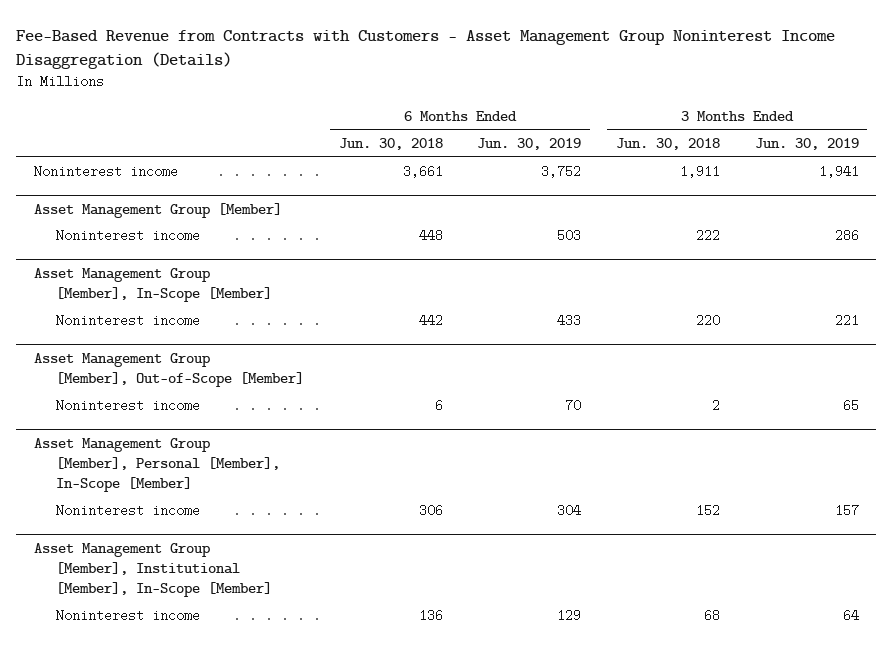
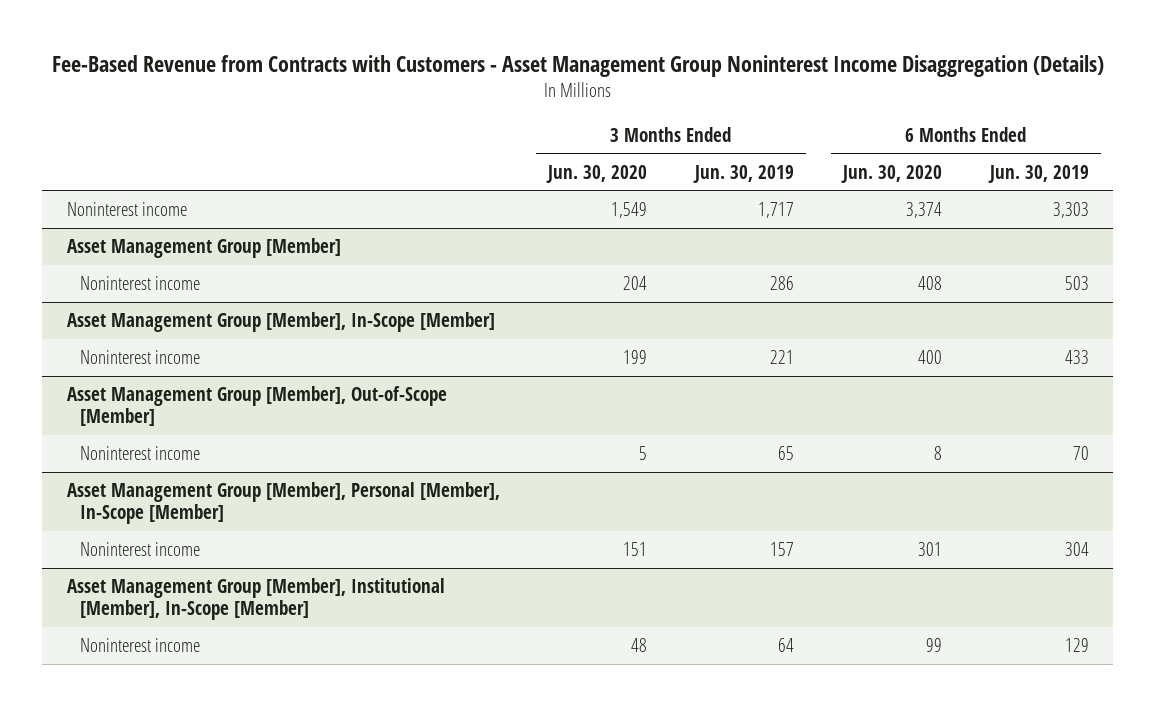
[338,138,443,151] Jun. 30, 2018 -> none
[615,138,720,151] Jun. 30, 2018 -> none
none -> [545,164,647,183] Jun. 30, 2020
none -> [840,164,942,183] Jun. 30, 2020
[541,165,582,179] 3,752 -> [1053,202,1090,219] 3,303
[818,165,859,179] 1,941 -> [758,202,795,219] 1,717

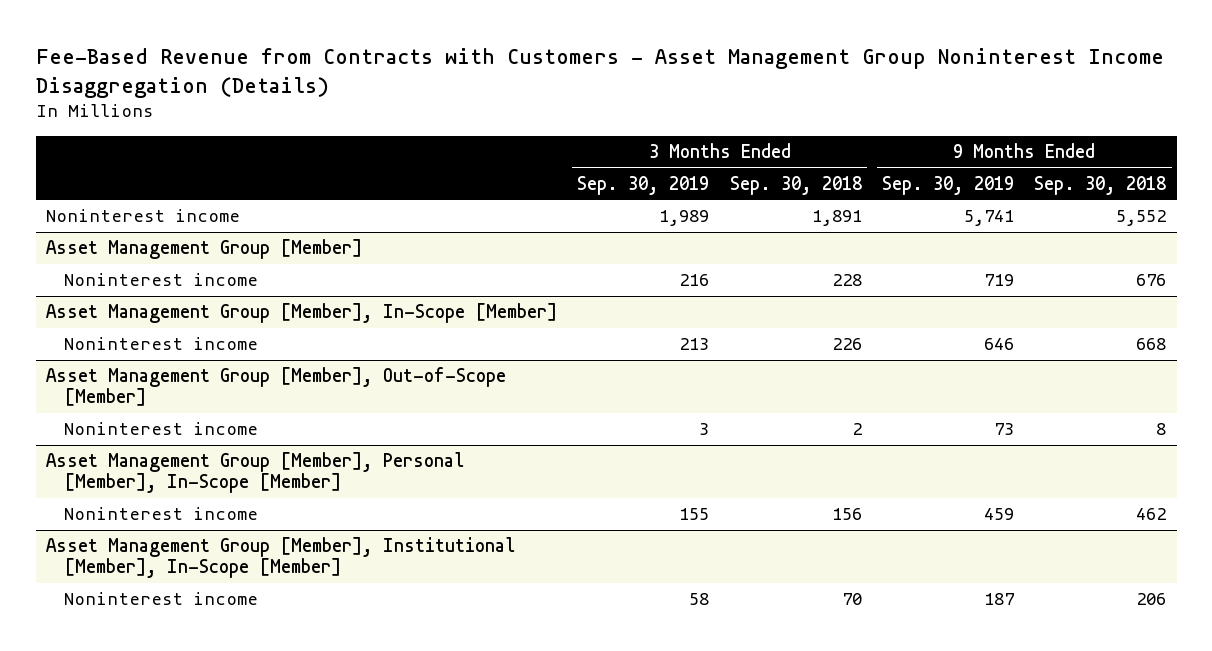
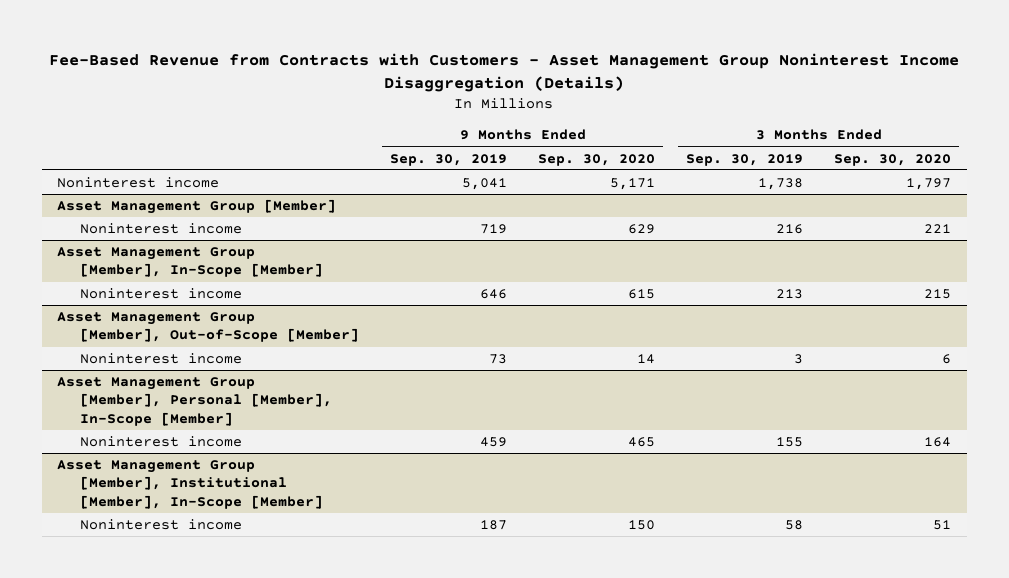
[729,175,862,195] Sep. 30, 2018 -> none
[1034,175,1167,195] Sep. 30, 2018 -> none
none -> [538,153,656,166] Sep. 30, 2020
none -> [834,153,952,166] Sep. 30, 2020
[659,210,710,227] 1,989 -> [758,178,804,191] 1,738
[964,210,1015,227] 5,741 -> [461,178,507,191] 5,041

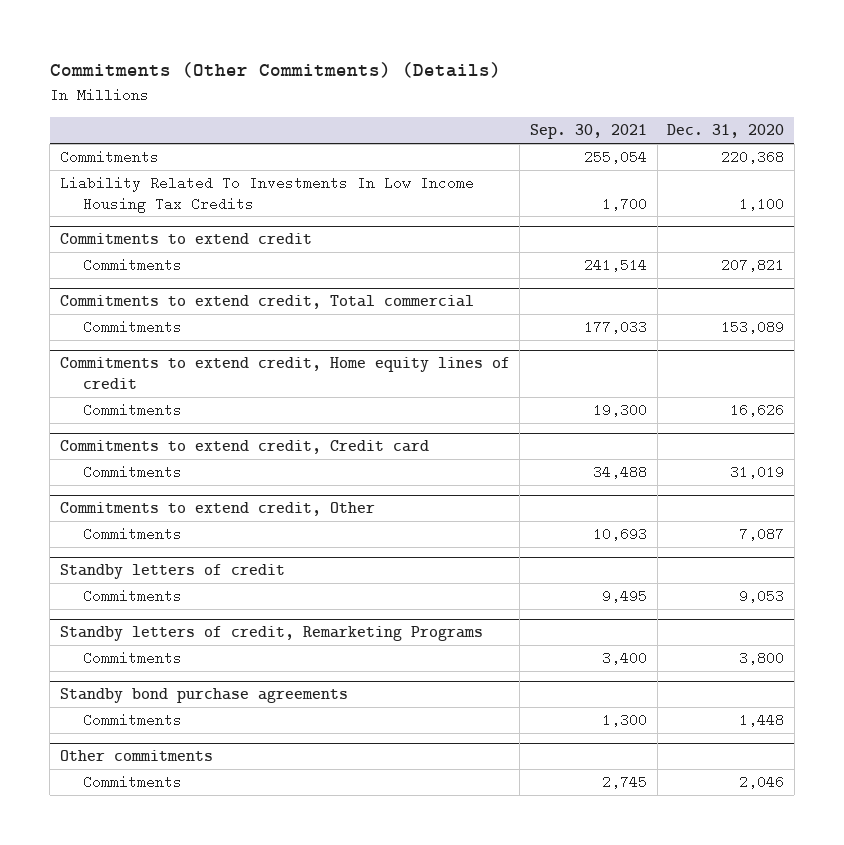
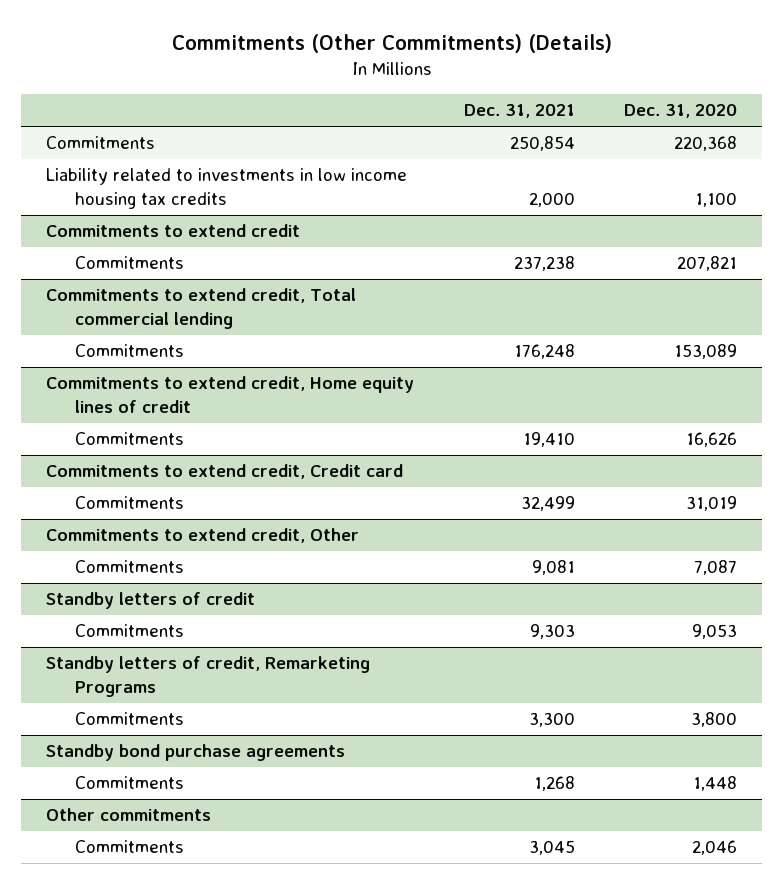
[530,124,648,140] Sep. 30, 2021 -> none
none -> [463,104,575,119] Dec. 31, 2021
[59,176,474,213] Liability Related To Investments In Low Income Housing Tax Credits -> [45,168,407,210] Liability related to investments in low income housing tax credits
[59,295,474,310] Commitments to extend credit, Total commercial -> [45,288,356,330] Commitments to extend credit, Total commercial lending

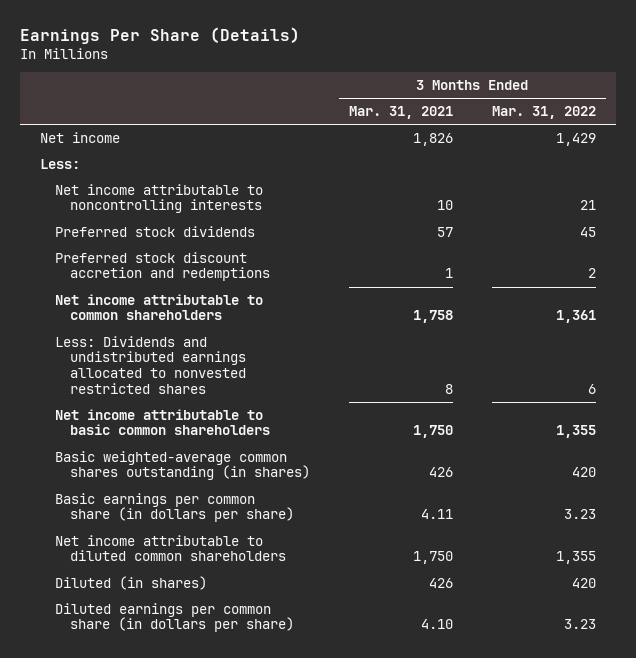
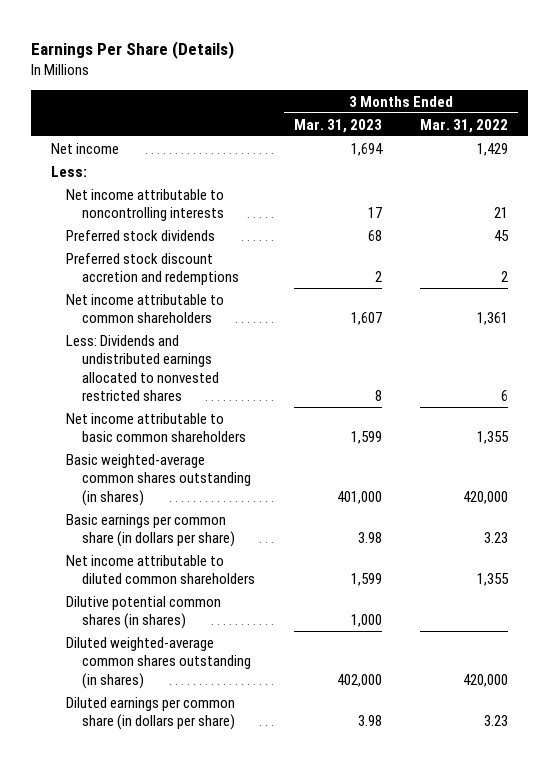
[348,105,453,119] Mar. 31, 2021 -> none
none -> [293,118,382,133] Mar. 31, 2023
[572,467,597,478] 420 -> [463,490,509,504] 420,000
none -> [66,595,222,630] Dilutive potential common shares (in shares)
[54,575,207,590] Diluted (in shares) -> [66,636,251,689] Diluted weighted-average common shares outstanding (in shares)
[572,577,597,588] 420 -> [463,673,509,687] 420,000

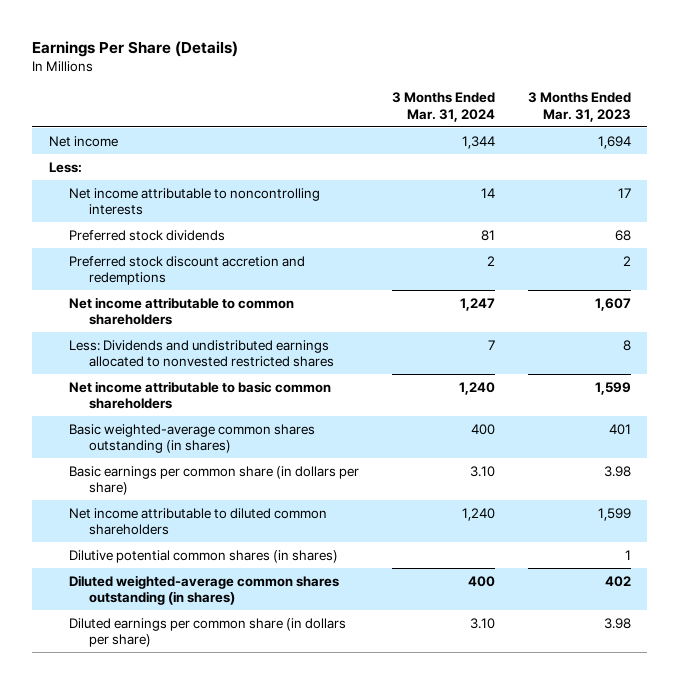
[420,118,509,133] Mar. 31, 2022 -> none
none -> [391,92,495,122] 3 Months Ended Mar. 31, 2024
[336,490,382,504] 401,000 -> [608,423,631,435] 401
[350,614,382,628] 1,000 -> [624,549,631,560] 1
[336,673,382,687] 402,000 -> [604,575,631,587] 402

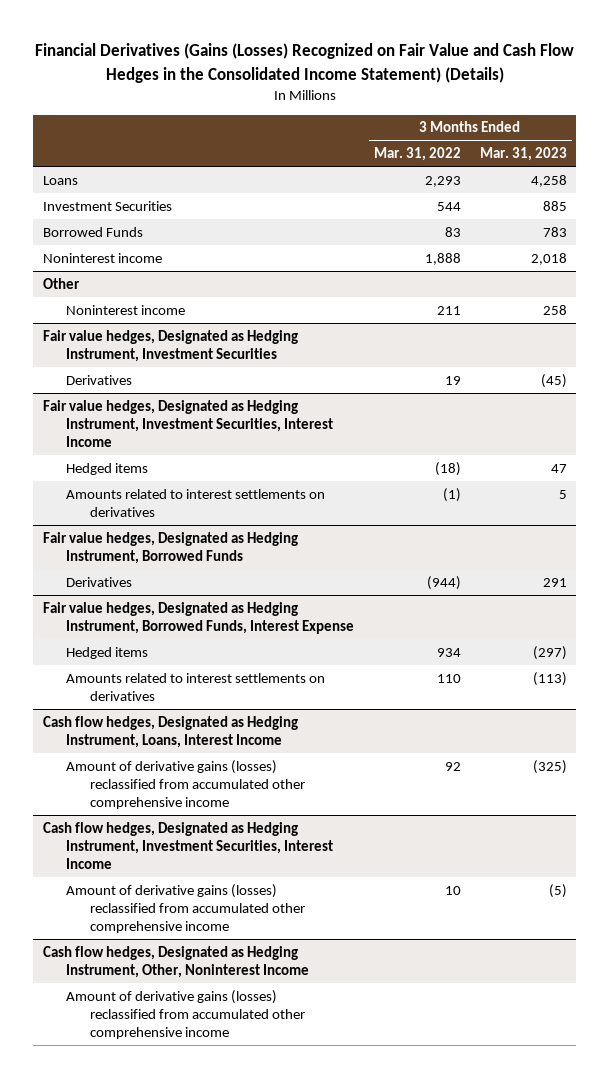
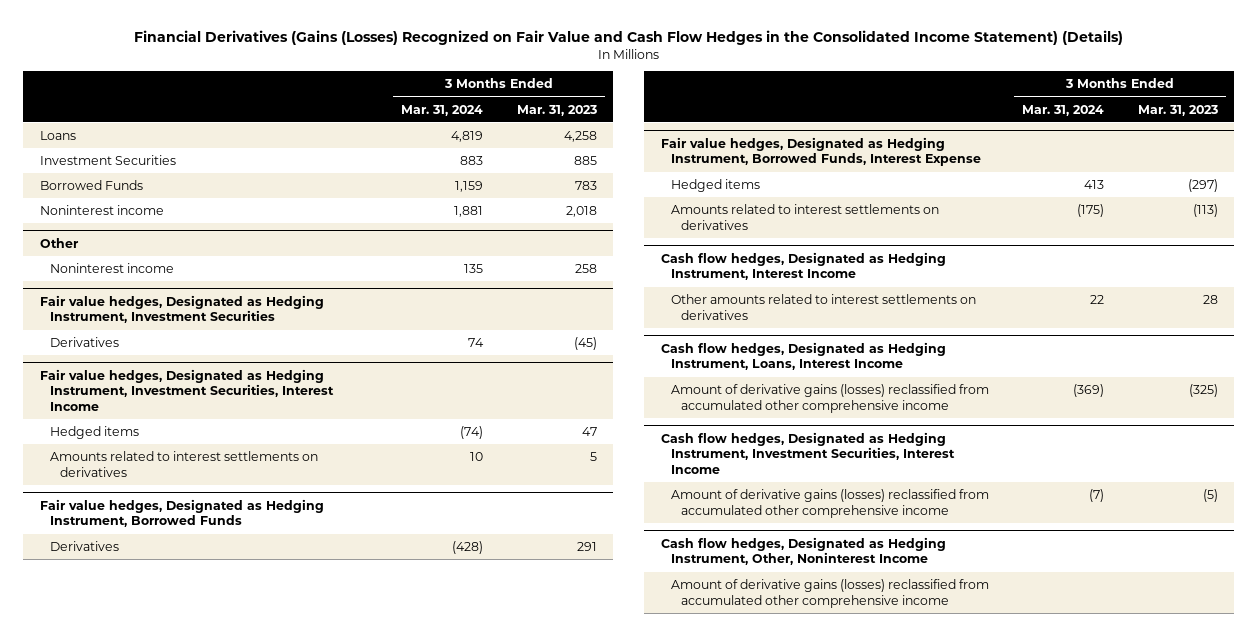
[373,147,461,162] Mar. 31, 2022 -> none
none -> [401,104,484,116] Mar. 31, 2024
none -> [660,251,946,281] Cash flow hedges, Designated as Hedging Instrument, Interest Income
none -> [670,293,976,320] Other amounts related to interest settlements on derivatives

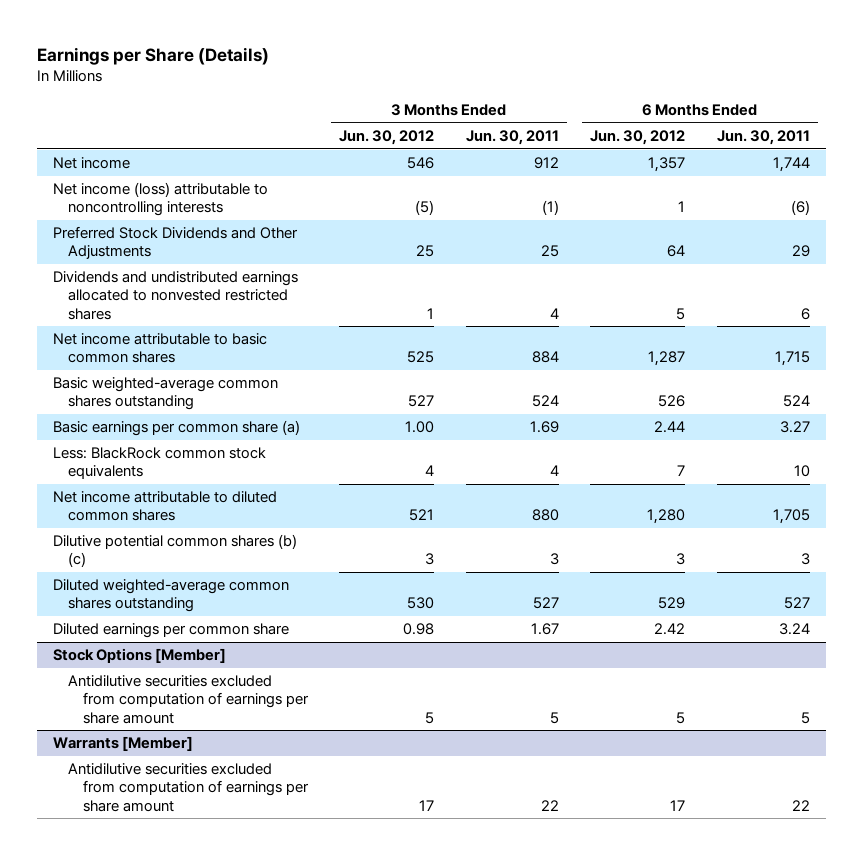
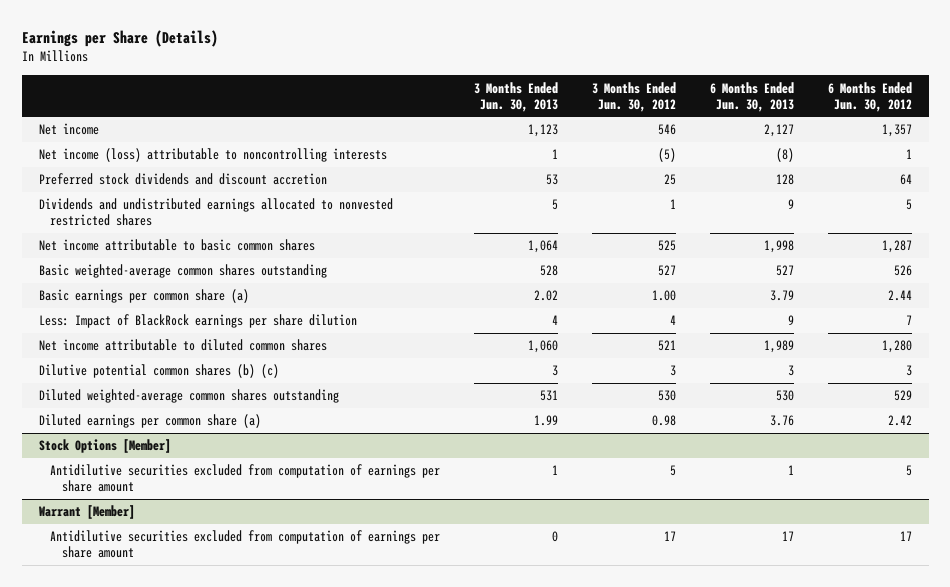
[465,129,559,145] Jun. 30, 2011 -> none
[716,129,810,145] Jun. 30, 2011 -> none
none -> [474,81,559,112] 3 Months Ended Jun. 30, 2013
none -> [709,81,794,112] 6 Months Ended Jun. 30, 2013
[53,226,299,260] Preferred Stock Dividends and Other Adjustments -> [38,173,327,186] Preferred stock dividends and discount accretion
[53,447,267,480] Less: BlackRock common stock equivalents -> [38,314,357,329] Less: Impact of BlackRock earnings per share dilution
[53,623,290,639] Diluted earnings per common share -> [38,414,261,429] Diluted earnings per common share (a)
[53,736,194,752] Warrants [Member] -> [38,505,135,520] Warrant [Member]

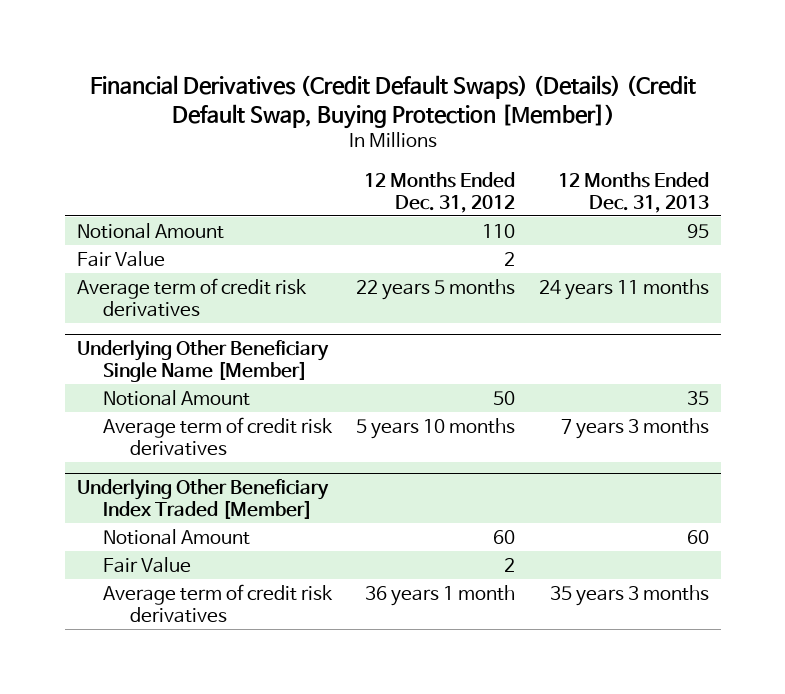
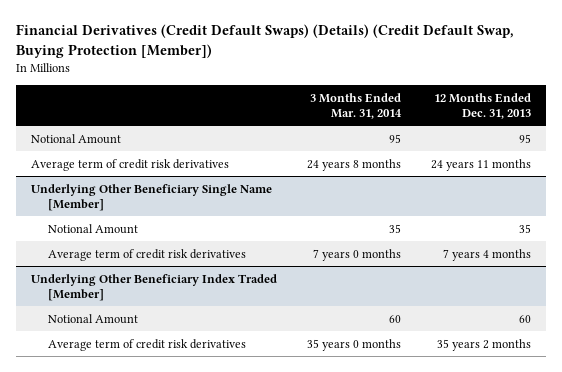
[363,171,515,213] 12 Months Ended Dec. 31, 2012 -> none
none -> [310,92,403,119] 3 Months Ended Mar. 31, 2014
[76,250,165,267] Fair Value -> none
[560,417,709,439] 7 years 3 months -> [443,248,532,261] 7 years 4 months
[103,556,192,573] Fair Value -> none
[549,584,709,606] 35 years 3 months -> [437,338,532,351] 35 years 2 months

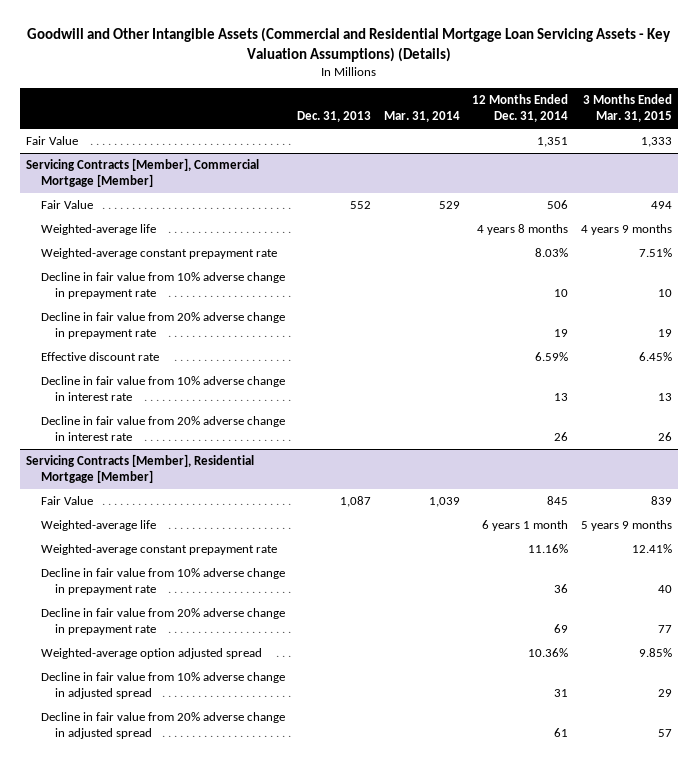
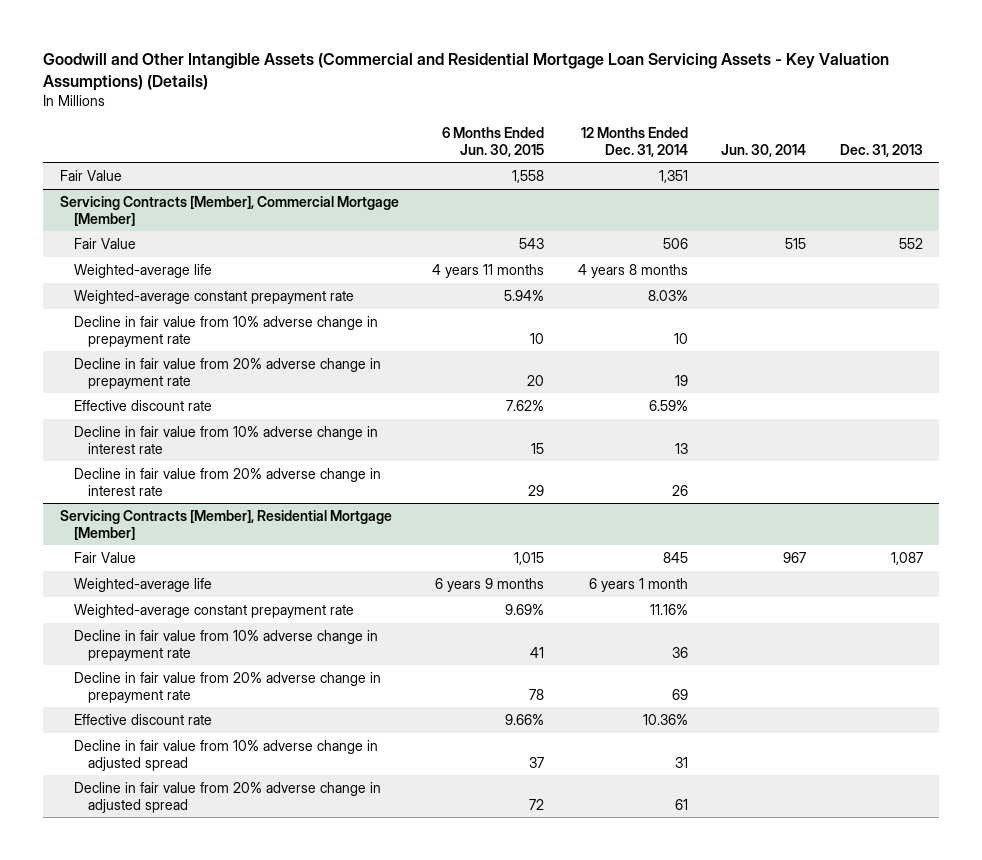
[383,111,460,123] Mar. 31, 2014 -> none
[582,94,672,123] 3 Months Ended Mar. 31, 2015 -> none
none -> [442,126,545,157] 6 Months Ended Jun. 30, 2015
none -> [721,143,807,157] Jun. 30, 2014
[40,648,262,660] Weighted-average option adjusted spread -> [74,713,213,725] Effective discount rate

